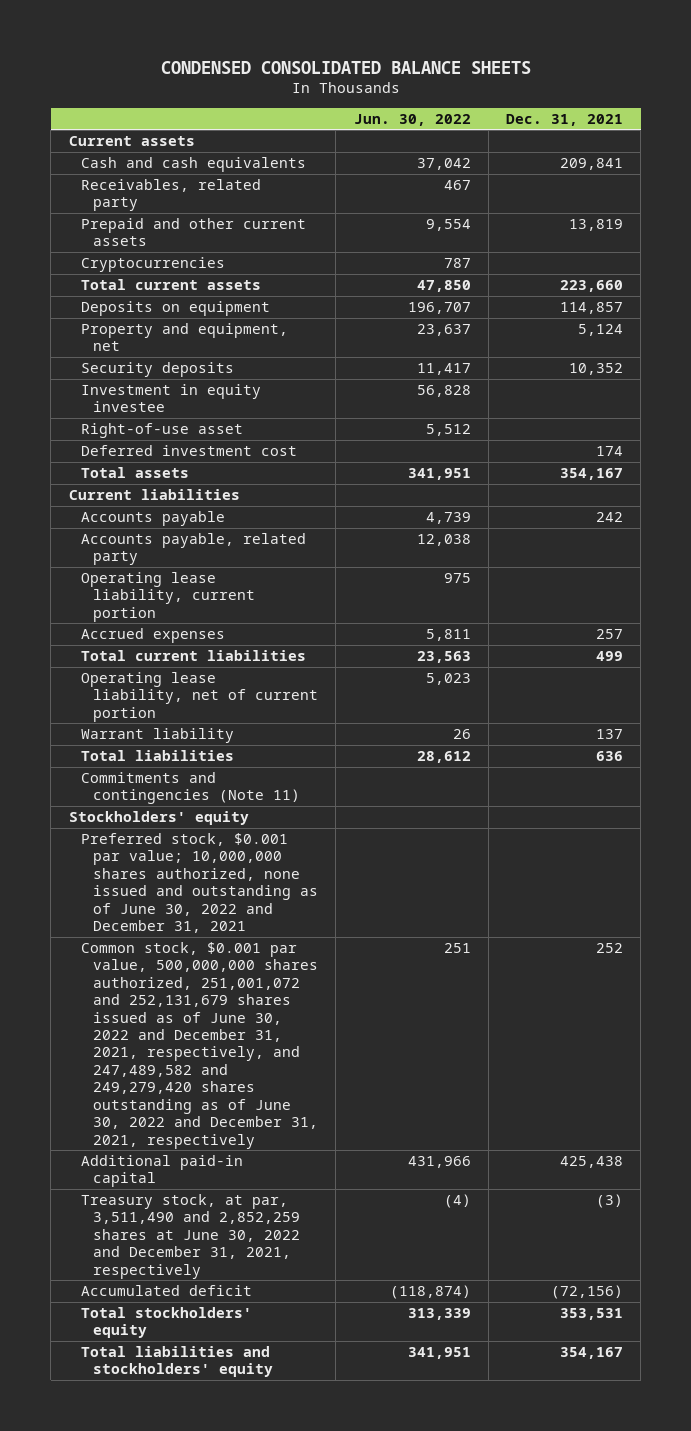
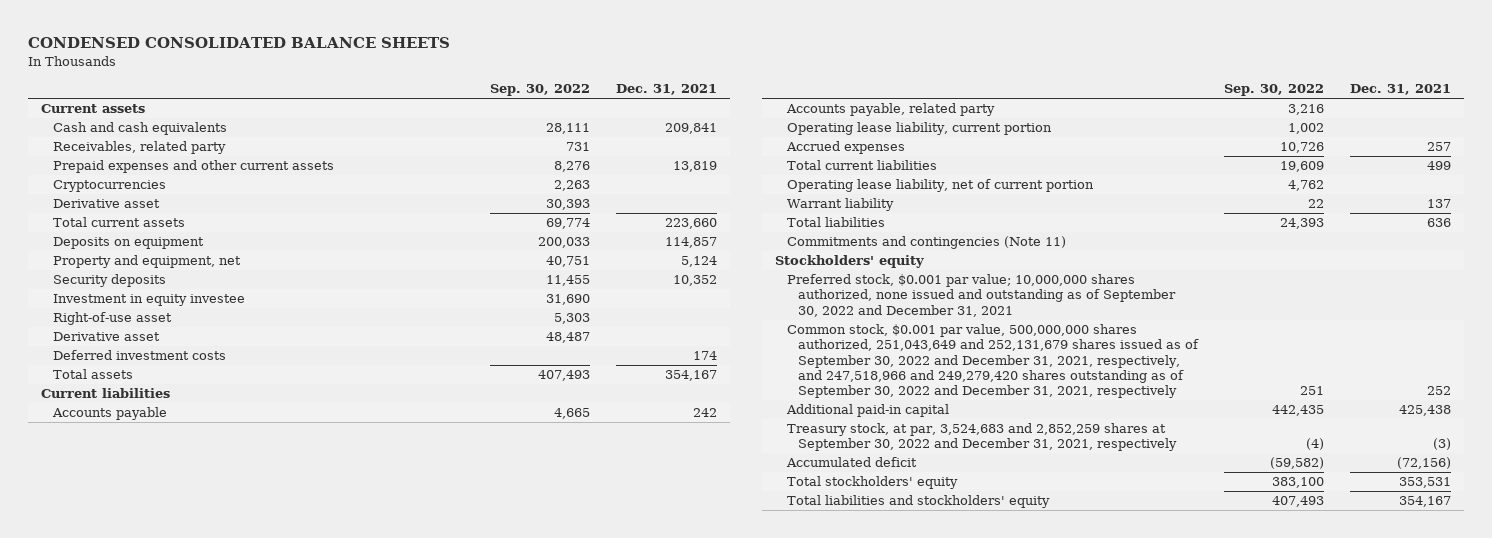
[353,113,471,126] Jun. 30, 2022 -> none
none -> [490,84,591,97] Sep. 30, 2022
[80,218,306,247] Prepaid and other current assets -> [52,160,334,174] Prepaid expenses and other current assets
none -> [52,199,160,209] Derivative asset
none -> [52,332,160,342] Derivative asset
[80,445,297,457] Deferred investment cost -> [52,350,226,361] Deferred investment costs
[80,833,319,934] Preferred stock, $0.001 par value; 10,000,000 shares authorized, none issued and outstanding as of June 30, 2022 and December 31, 2021 -> [786,274,1177,317] Preferred stock, $0.001 par value; 10,000,000 shares authorized, none issued and outstanding as of September 30, 2022 and December 31, 2021
[80,942,319,1149] Common stock, $0.001 par value, 500,000,000 shares authorized, 251,001,072 and 252,131,679 shares issued as of June 30, 2022 and December 31, 2021, respectively, and 247,489,582 and 249,279,420 shares outstanding as of June 30, 2022 and December 31, 2021, respectively -> [786,324,1200,398] Common stock, $0.001 par value, 500,000,000 shares authorized, 251,043,649 and 252,131,679 shares issued as of September 30, 2022 and December 31, 2021, respectively, and 247,518,966 and 249,279,420 shares outstanding as of September 30, 2022 and December 31, 2021, respectively
[80,1194,301,1279] Treasury stock, at par, 3,511,490 and 2,852,259 shares at June 30, 2022 and December 31, 2021, respectively -> [786,423,1178,452] Treasury stock, at par, 3,524,683 and 2,852,259 shares at September 30, 2022 and December 31, 2021, respectively

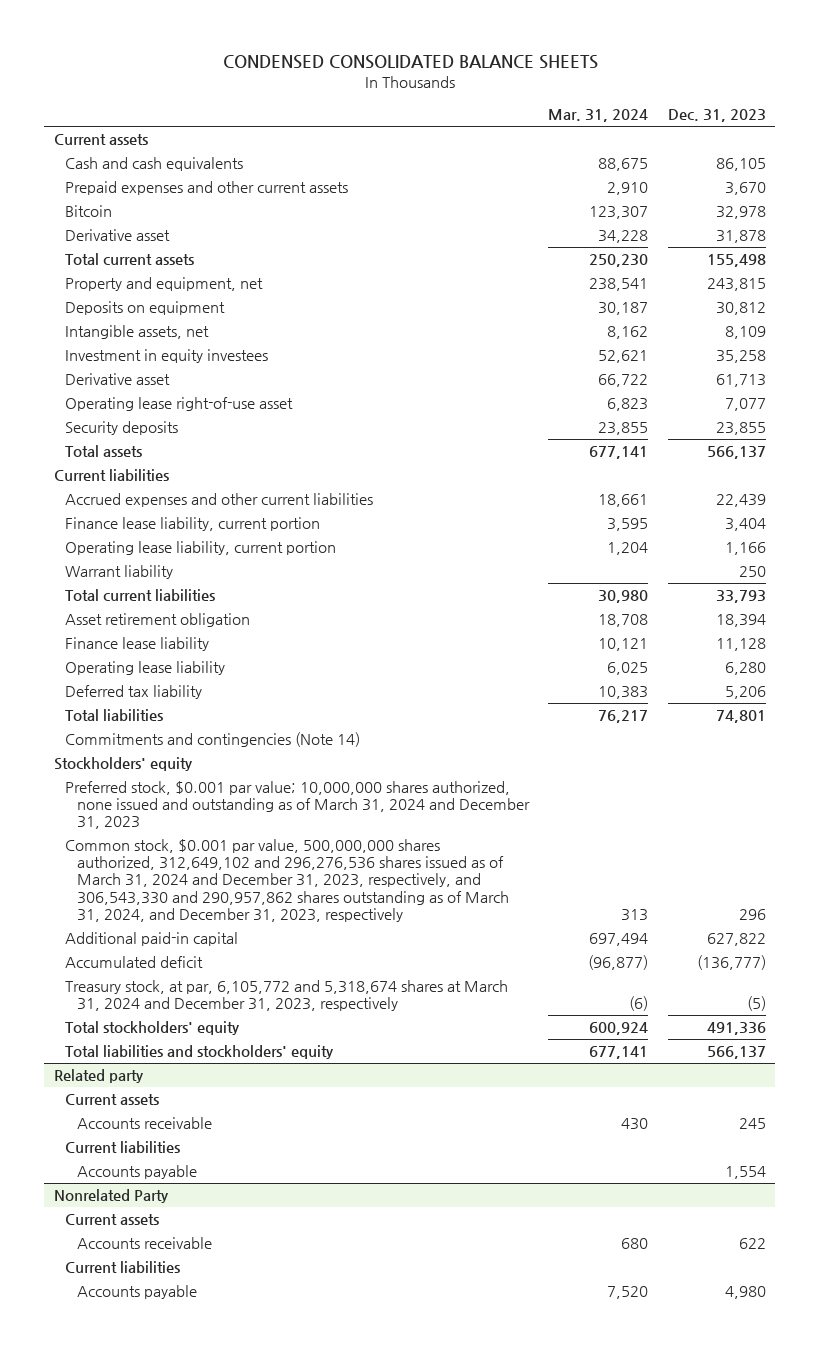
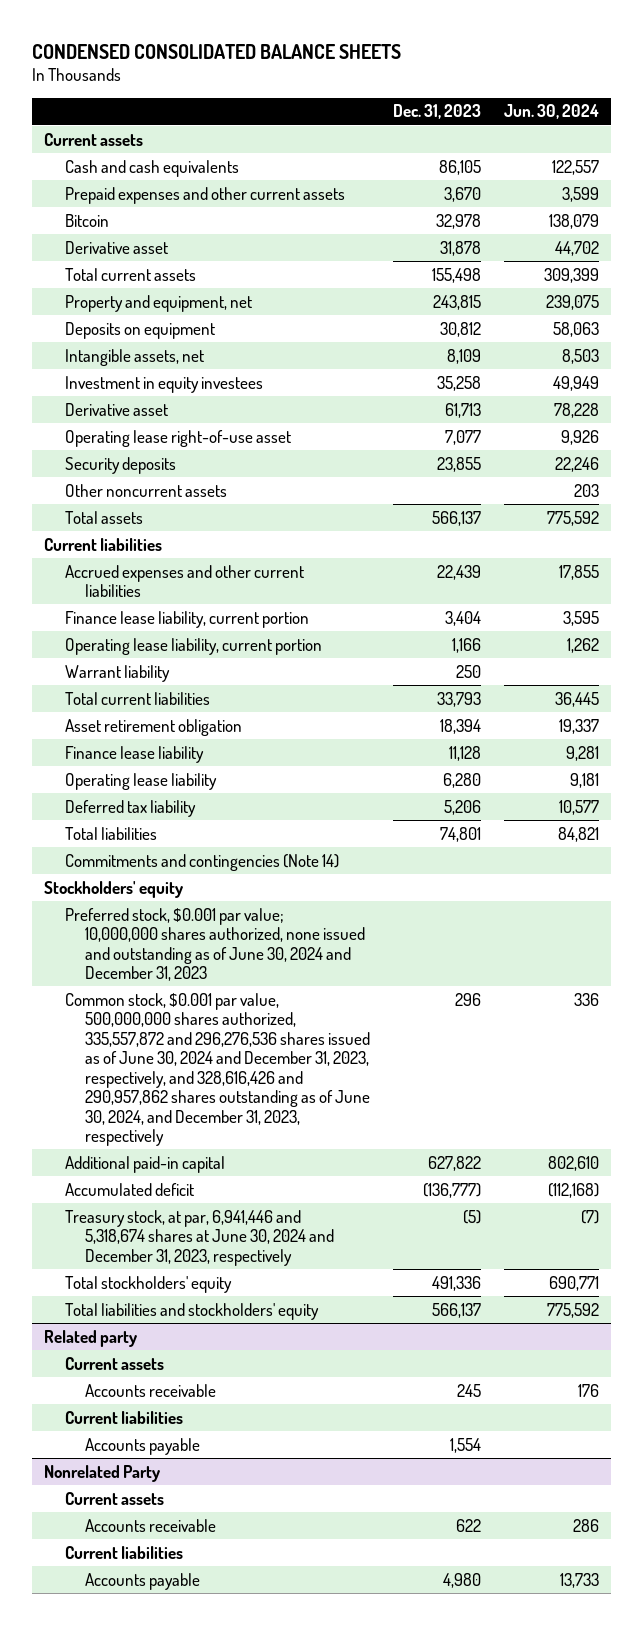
[548,109,649,123] Mar. 31, 2024 -> none
none -> [504,104,600,120] Jun. 30, 2024
none -> [64,483,227,497] Other noncurrent assets
[65,781,530,830] Preferred stock, $0.001 par value; 10,000,000 shares authorized, none issued and outstanding as of March 31, 2024 and December 31, 2023 -> [64,907,366,982] Preferred stock, $0.001 par value; 10,000,000 shares authorized, none issued and outstanding as of June 30, 2024 and December 31, 2023
[65,839,509,922] Common stock, $0.001 par value, 500,000,000 shares authorized, 312,649,102 and 296,276,536 shares issued as of March 31, 2024 and December 31, 2023, respectively, and 306,543,330 and 290,957,862 shares outstanding as of March 31, 2024, and December 31, 2023, respectively -> [64,992,371,1147] Common stock, $0.001 par value, 500,000,000 shares authorized, 335,557,872 and 296,276,536 shares issued as of June 30, 2024 and December 31, 2023, respectively, and 328,616,426 and 290,957,862 shares outstanding as of June 30, 2024, and December 31, 2023, respectively
[65,980,509,1012] Treasury stock, at par, 6,105,772 and 5,318,674 shares at March 31, 2024 and December 31, 2023, respectively -> [64,1209,335,1266] Treasury stock, at par, 6,941,446 and 5,318,674 shares at June 30, 2024 and December 31, 2023, respectively

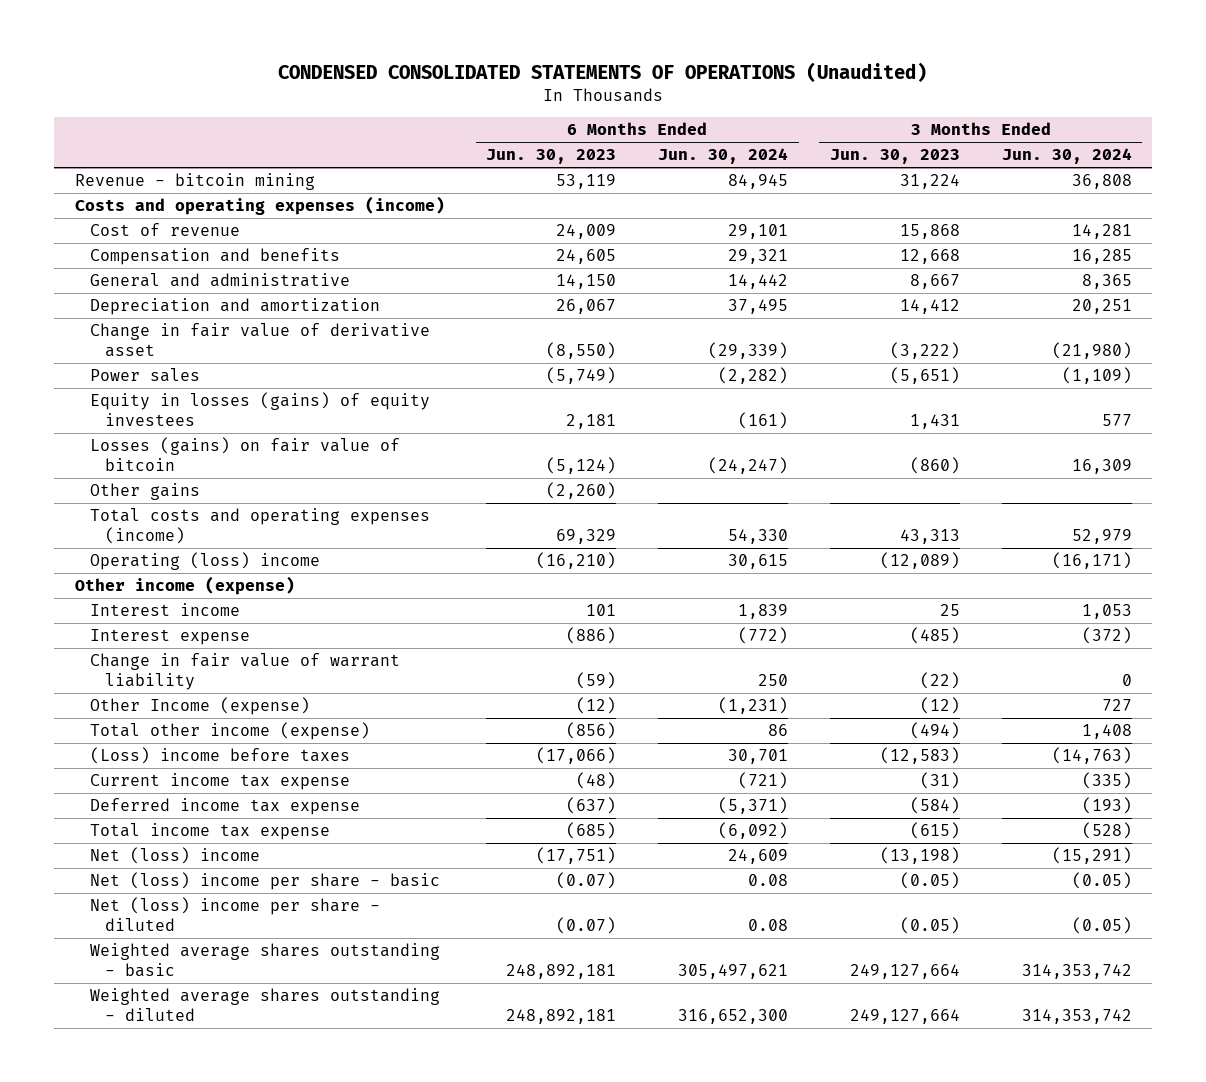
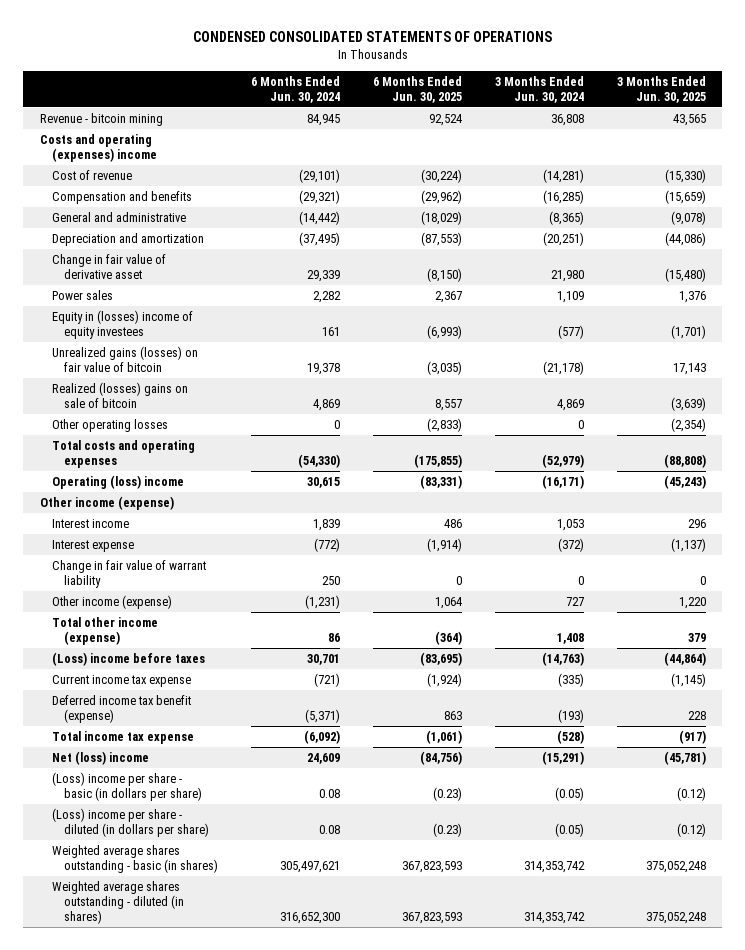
[278,61,928,82] CONDENSED CONSOLIDATED STATEMENTS OF OPERATIONS (Unaudited) -> [192,31,552,43] CONDENSED CONSOLIDATED STATEMENTS OF OPERATIONS
[486,149,617,165] Jun. 30, 2023 -> none
[829,149,960,165] Jun. 30, 2023 -> none
none -> [372,75,462,103] 6 Months Ended Jun. 30, 2025
none -> [616,75,706,103] 3 Months Ended Jun. 30, 2025
[90,483,201,501] Other gains -> none
[74,196,445,216] Costs and operating expenses (income) -> [39,133,157,162] Costs and operating (expenses) income
[728,224,789,240] 29,101 -> [298,168,340,183] (29,101)
[1071,224,1132,240] 14,281 -> [542,168,584,183] (14,281)
[728,249,789,265] 29,321 -> [298,189,340,204] (29,321)
[1071,249,1132,265] 16,285 -> [542,189,584,204] (16,285)
[728,274,789,290] 14,442 -> [298,210,340,225] (14,442)
[1081,274,1132,290] 8,365 -> [548,210,584,225] (8,365)
[728,299,789,315] 37,495 -> [298,231,340,246] (37,495)
[1071,299,1132,315] 20,251 -> [542,231,584,246] (20,251)
[708,341,789,359] (29,339) -> [306,269,340,282] 29,339
[1051,341,1132,359] (21,980) -> [550,269,584,282] 21,980
[718,367,789,385] (2,282) -> [312,290,341,303] 2,282
[1061,367,1132,385] (1,109) -> [556,290,584,303] 1,109
[90,392,431,426] Equity in losses (gains) of equity investees -> [51,309,193,339] Equity in (losses) income of equity investees
[738,411,789,429] (161) -> [321,326,340,336] 161
[1101,413,1132,426] 577 -> [557,324,584,339] (577)
[90,437,401,471] Losses (gains) on fair value of bitcoin -> [51,345,198,372] Unrealized gains (losses) on fair value of bitcoin
[708,456,789,474] (24,247) -> [306,362,340,375] 19,378
[1071,458,1132,474] 16,309 -> [542,360,584,375] (21,178)
none -> [51,381,188,408] Realized (losses) gains on sale of bitcoin
none -> [51,418,168,432] Other operating losses
[90,508,431,544] Total costs and operating expenses (income) -> [51,439,195,468] Total costs and operating expenses
[728,528,789,544] 54,330 -> [297,453,340,468] (54,330)
[1071,528,1132,544] 52,979 -> [541,453,584,468] (52,979)
[90,697,311,716] Other Income (expense) -> [51,594,172,609] Other income (expense)
[90,798,361,816] Deferred income tax expense -> [51,694,191,723] Deferred income tax benefit (expense)
[90,872,441,891] Net (loss) income per share - basic -> [51,771,202,801] (Loss) income per share - basic (in dollars per share)
[90,897,381,931] Net (loss) income per share - diluted -> [51,807,209,837] (Loss) income per share - diluted (in dollars per share)
[90,943,441,977] Weighted average shares outstanding - basic -> [51,844,218,873] Weighted average shares outstanding - basic (in shares)
[90,988,441,1021] Weighted average shares outstanding - diluted -> [51,880,184,924] Weighted average shares outstanding - diluted (in shares)

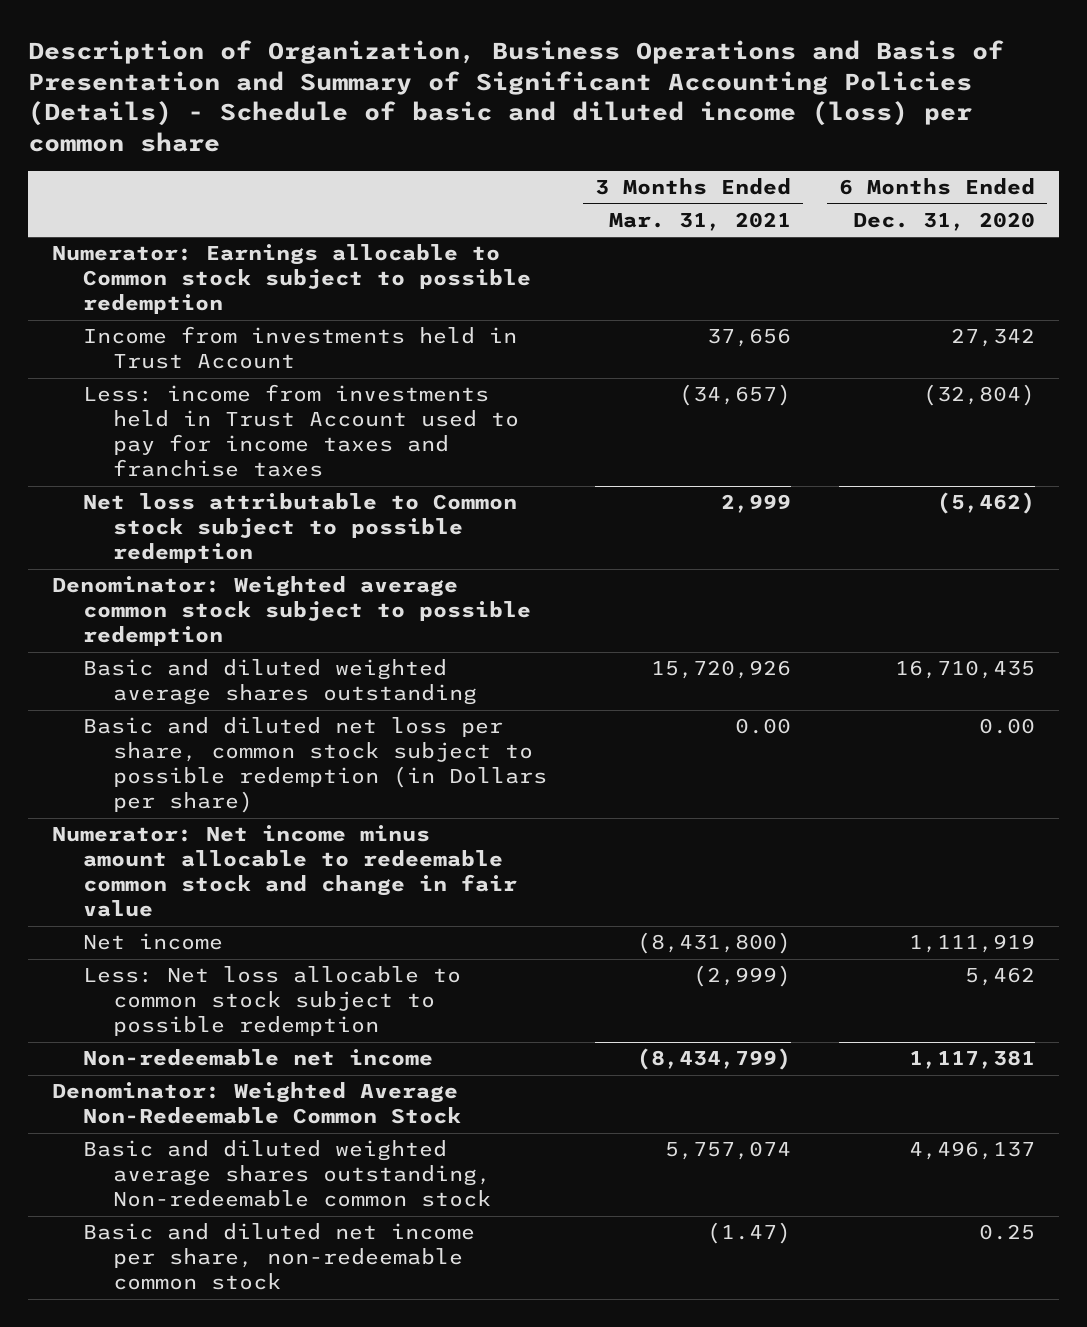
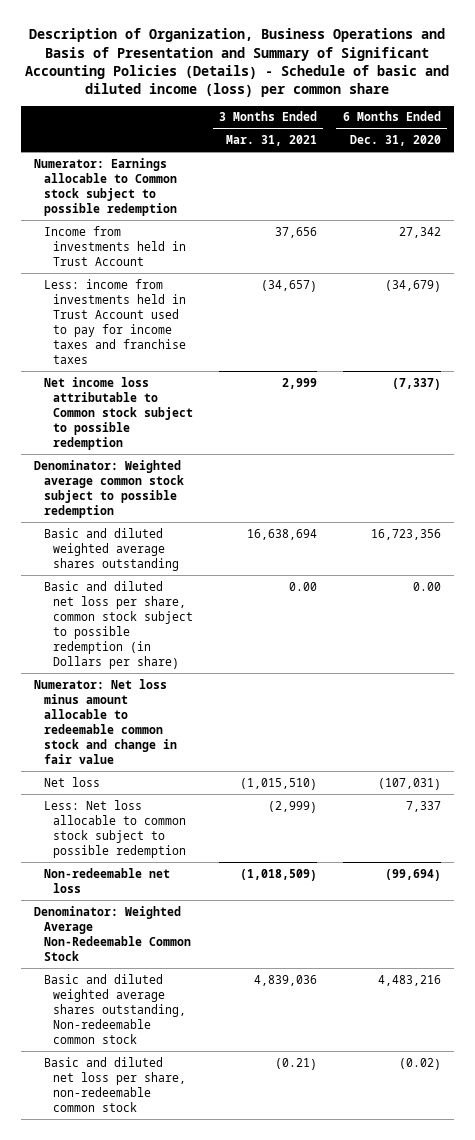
[923,384,1036,407] (32,804) -> [384,279,441,292] (34,679)
[82,493,517,564] Net loss attributable to Common stock subject to possible redemption -> [43,376,194,450] Net income loss attributable to Common stock subject to possible redemption
[937,492,1036,515] (5,462) -> [391,377,441,390] (7,337)
[651,660,792,680] 15,720,926 -> [246,528,317,540] 16,638,694
[895,660,1036,680] 16,710,435 -> [370,528,441,540] 16,723,356
[52,825,517,918] Numerator: Net income minus amount allocable to redeemable common stock and change in fair value -> [34,678,177,764] Numerator: Net loss minus amount allocable to redeemable common stock and change in fair value
[82,933,223,951] Net income -> [43,776,100,787] Net loss
[637,932,792,955] (8,431,800) -> [239,777,317,790] (1,015,510)
[909,934,1036,954] 1,111,919 -> [377,777,441,790] (107,031)
[965,967,1036,987] 5,462 -> [405,800,441,812] 7,337
[82,1049,433,1067] Non-redeemable net income -> [43,867,170,893] Non-redeemable net loss
[637,1048,792,1071] (8,434,799) -> [239,868,317,881] (1,018,509)
[909,1050,1036,1070] 1,117,381 -> [384,868,441,881] (99,694)
[665,1141,792,1161] 5,757,074 -> [253,974,317,986] 4,839,036
[909,1141,1036,1161] 4,496,137 -> [377,974,441,986] 4,483,216
[82,1223,475,1291] Basic and diluted net income per share, non-redeemable common stock -> [43,1056,187,1112] Basic and diluted net loss per share, non-redeemable common stock
[707,1222,792,1245] (1.47) -> [274,1057,317,1070] (0.21)
[979,1224,1036,1241] 0.25 -> [398,1057,441,1070] (0.02)

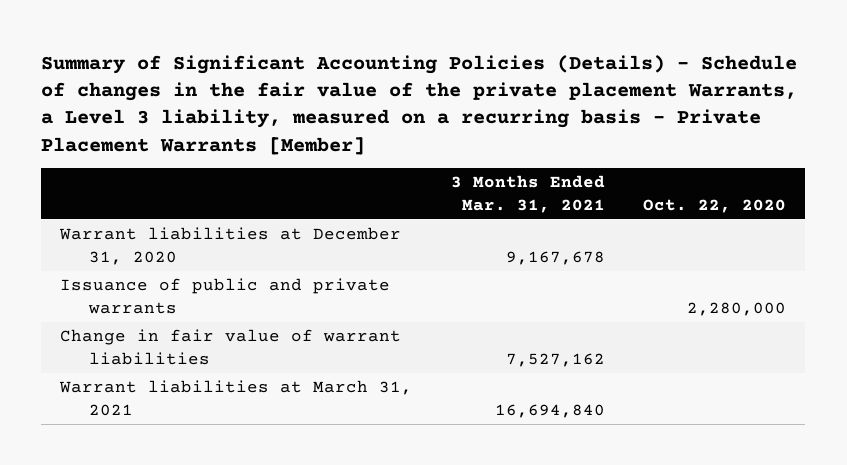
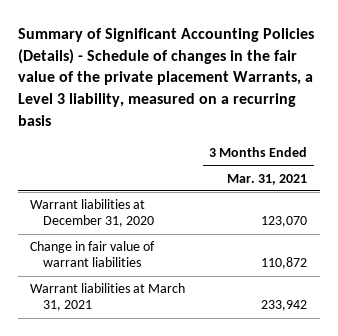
[41,54,798,155] Summary of Significant Accounting Policies (Details) - Schedule of changes in the fair value of the private placement Warrants, a Level 3 liability, measured on a recurring basis - Private Placement Warrants [Member] -> [17,28,314,126] Summary of Significant Accounting Policies (Details) - Schedule of changes in the fair value of the private placement Warrants, a Level 3 liability, measured on a recurring basis
[643,199,787,214] Oct. 22, 2020 -> none
[60,278,391,314] Issuance of public and private warrants -> none
[505,250,605,265] 9,167,678 -> [261,216,308,228] 123,070
[505,352,605,367] 7,527,162 -> [261,257,308,270] 110,872
[494,403,605,418] 16,694,840 -> [261,300,308,312] 233,942

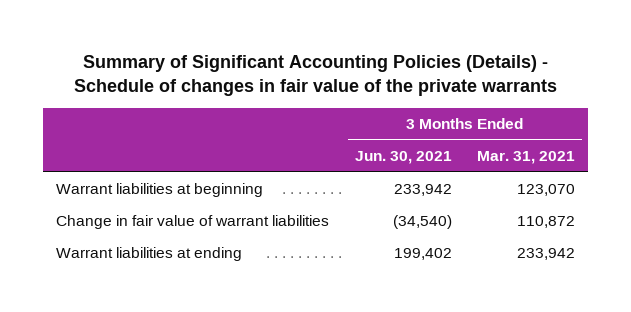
[17,28,314,126] Summary of Significant Accounting Policies (Details) - Schedule of changes in the fair value of the private placement Warrants, a Level 3 liability, measured on a recurring basis -> [73,54,557,96] Summary of Significant Accounting Policies (Details) - Schedule of changes in fair value of the private warrants
none -> [354,150,452,164] Jun. 30, 2021
[30,199,154,228] Warrant liabilities at December 31, 2020 -> [56,183,264,198] Warrant liabilities at beginning
[30,283,186,312] Warrant liabilities at March 31, 2021 -> [56,247,243,262] Warrant liabilities at ending

